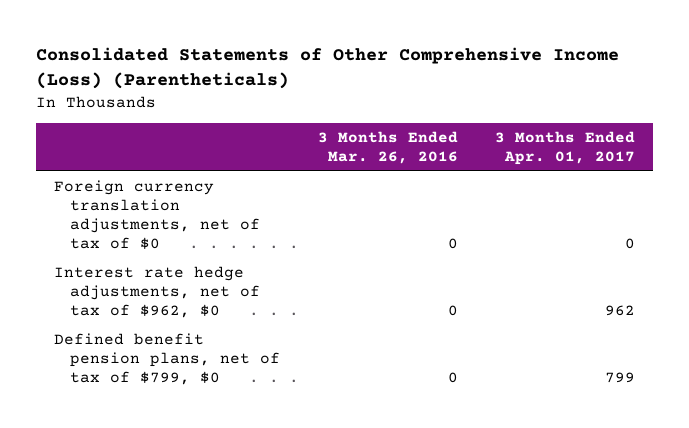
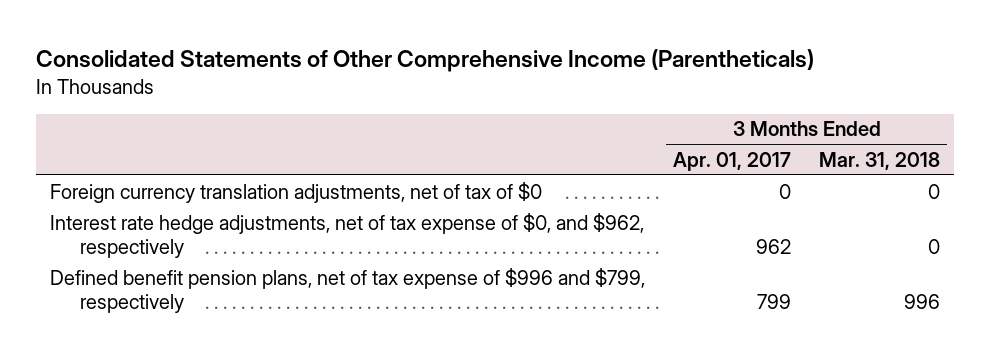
[35,47,619,90] Consolidated Statements of Other Comprehensive Income (Loss) (Parentheticals) -> [36,48,815,72] Consolidated Statements of Other Comprehensive Income (Parentheticals)
[317,130,458,164] 3 Months Ended Mar. 26, 2016 -> none
none -> [819,151,941,170] Mar. 31, 2018
[54,265,261,319] Interest rate hedge adjustments, net of tax of $962, $0 -> [50,212,645,258] Interest rate hedge adjustments, net of tax expense of $0, and $962, respectively
[54,332,281,386] Defined benefit pension plans, net of tax of $799, $0 -> [50,267,646,313] Defined benefit pension plans, net of tax expense of $996 and $799, respectively

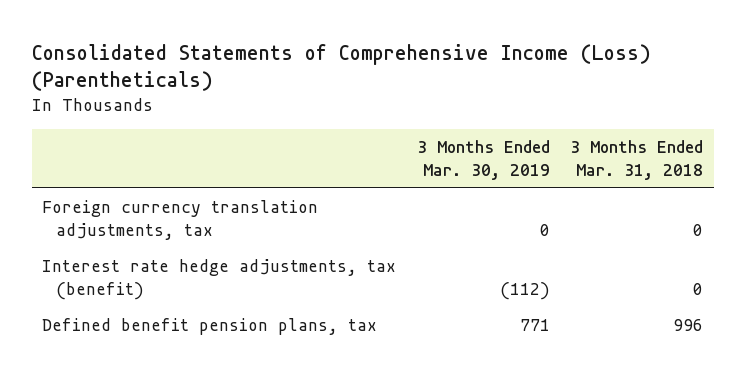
[36,48,815,72] Consolidated Statements of Other Comprehensive Income (Parentheticals) -> [32,43,652,92] Consolidated Statements of Comprehensive Income (Loss) (Parentheticals)
[673,151,792,171] Apr. 01, 2017 -> none
none -> [416,140,550,181] 3 Months Ended Mar. 30, 2019
[50,212,645,258] Interest rate hedge adjustments, net of tax expense of $0, and $962, respectively -> none
[50,181,543,203] Foreign currency translation adjustments, net of tax of $0 -> [42,200,319,241] Foreign currency translation adjustments, tax
none -> [42,259,397,301] Interest rate hedge adjustments, tax (benefit)
[50,267,646,313] Defined benefit pension plans, net of tax expense of $996 and $799, respectively -> [42,318,378,336] Defined benefit pension plans, tax

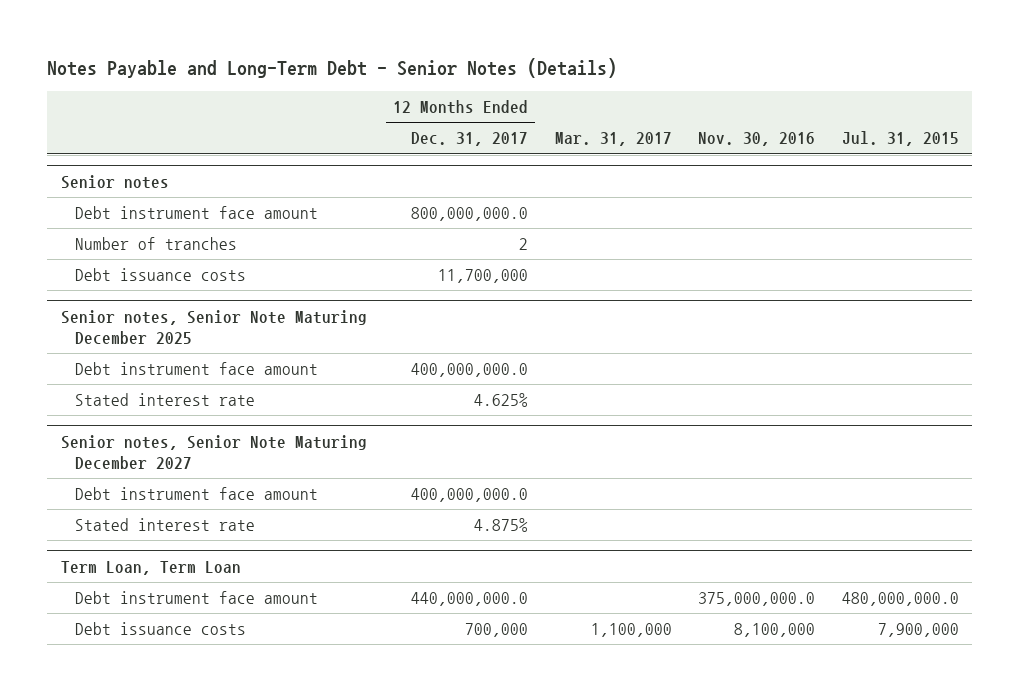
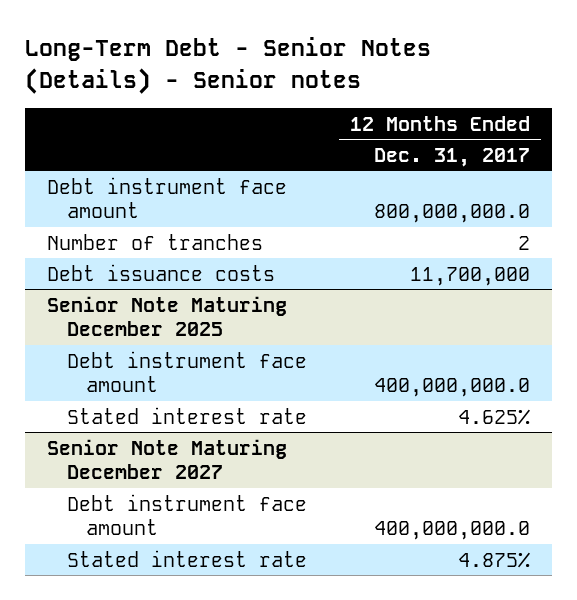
[47,57,618,78] Notes Payable and Long-Term Debt - Senior Notes (Details) -> [25,37,432,94] Long-Term Debt - Senior Notes (Details) - Senior notes
[554,132,672,147] Mar. 31, 2017 -> none
[698,132,816,147] Nov. 30, 2016 -> none
[841,131,959,147] Jul. 31, 2015 -> none
[60,174,169,189] Senior notes -> none
[60,309,367,346] Senior notes, Senior Note Maturing December 2025 -> [47,295,288,337] Senior Note Maturing December 2025
[60,434,367,471] Senior notes, Senior Note Maturing December 2027 -> [47,438,288,480] Senior Note Maturing December 2027
[60,560,241,575] Term Loan, Term Loan -> none
[75,591,319,605] Debt instrument face amount -> none
[75,622,247,636] Debt issuance costs -> none

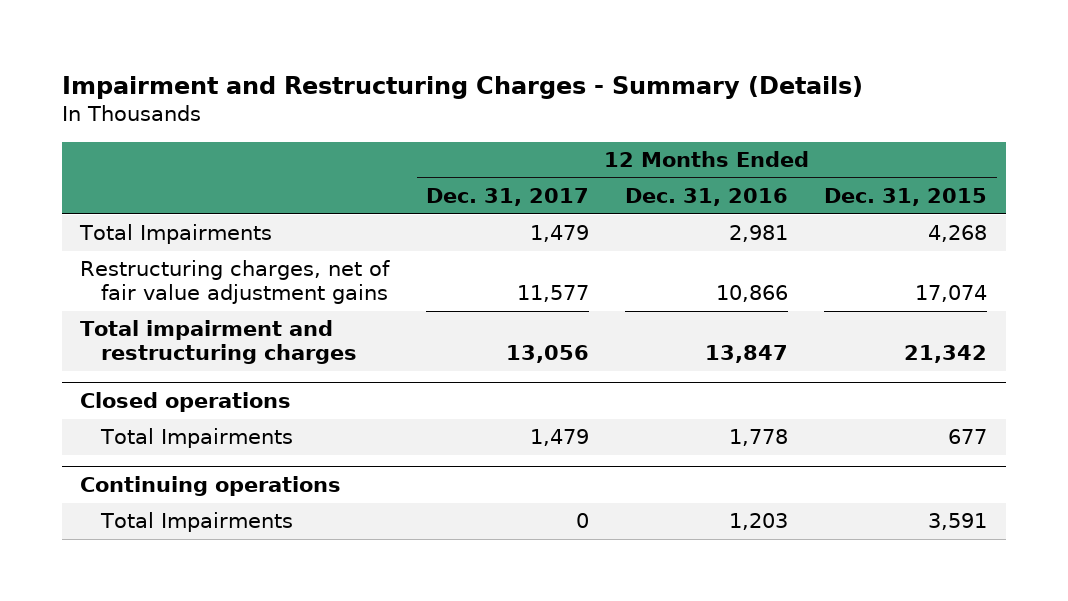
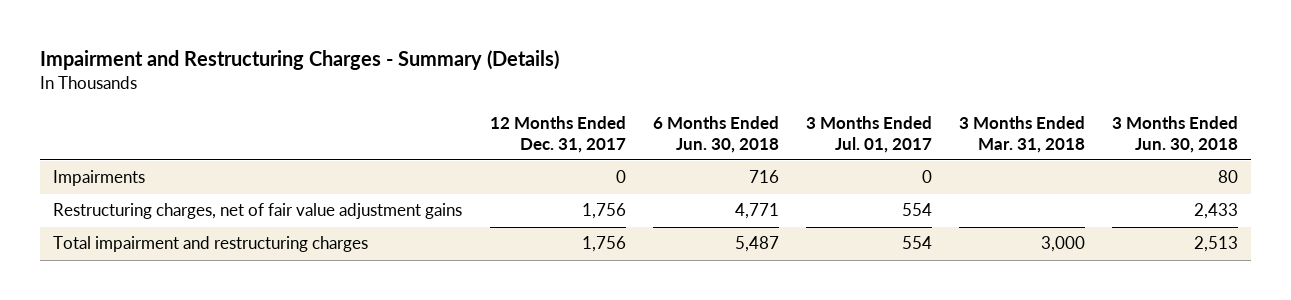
[625,188,789,207] Dec. 31, 2016 -> none
[824,188,988,207] Dec. 31, 2015 -> none
none -> [652,115,779,153] 6 Months Ended Jun. 30, 2018
none -> [805,115,932,153] 3 Months Ended Jul. 01, 2017
none -> [958,115,1085,153] 3 Months Ended Mar. 31, 2018
none -> [1111,115,1238,153] 3 Months Ended Jun. 30, 2018
[80,392,292,413] Closed operations -> none
[99,428,293,449] Total Impairments -> none
[80,476,342,497] Continuing operations -> none
[99,512,293,533] Total Impairments -> none
[79,224,273,245] Total Impairments -> [53,170,146,187] Impairments
[529,225,589,243] 1,479 -> [615,170,626,184] 0
[516,284,589,302] 11,577 -> [581,203,626,220] 1,756
[505,344,589,363] 13,056 -> [581,236,626,253] 1,756

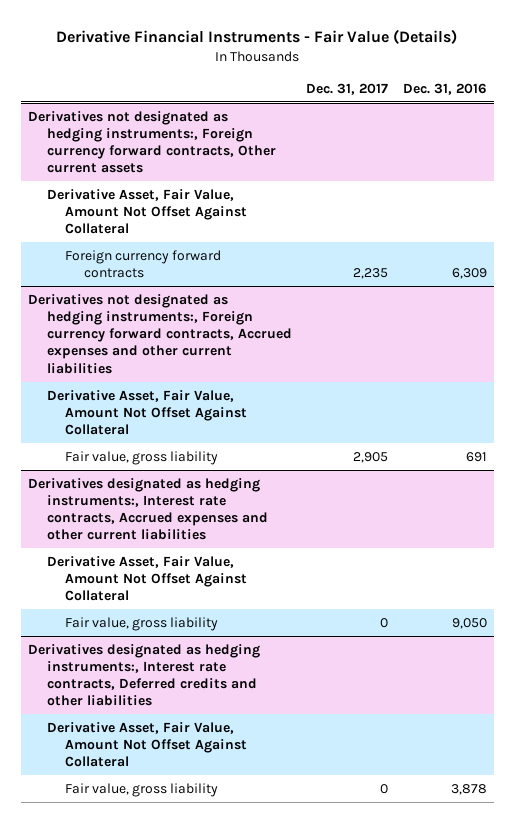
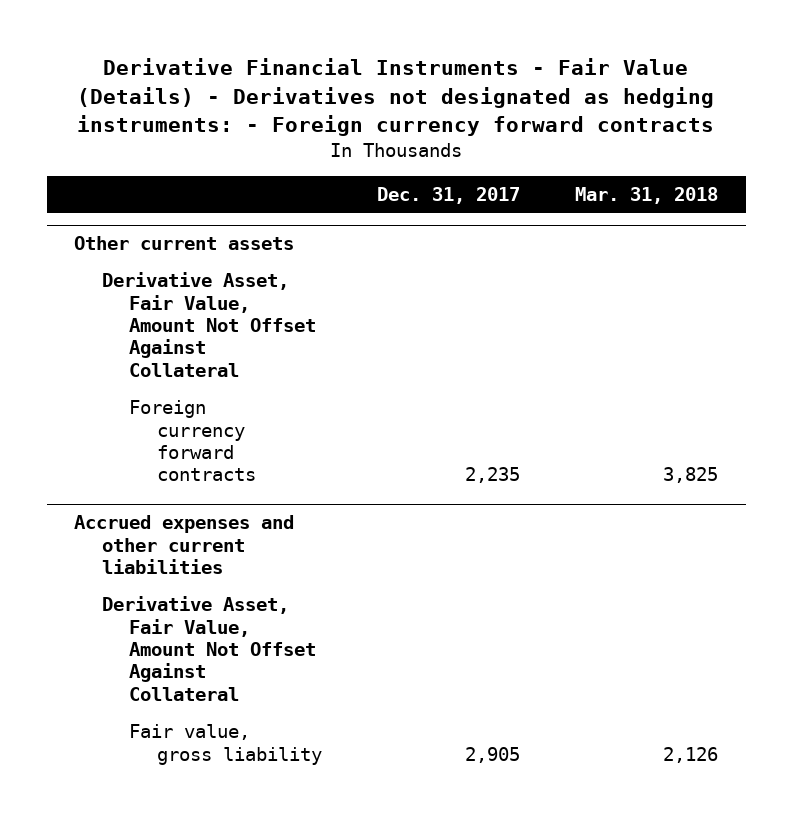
[56,29,458,45] Derivative Financial Instruments - Fair Value (Details) -> [77,58,715,137] Derivative Financial Instruments - Fair Value (Details) - Derivatives not designated as hedging instruments: - Foreign currency forward contracts
[402,82,487,95] Dec. 31, 2016 -> none
none -> [575,187,719,205] Mar. 31, 2018
[28,110,276,174] Derivatives not designated as hedging instruments:, Foreign currency forward contracts, Other current assets -> none
none -> [74,236,295,251] Other current assets
[28,293,292,374] Derivatives not designated as hedging instruments:, Foreign currency forward contracts, Accrued expenses and other current liabilities -> none
none -> [74,515,295,575] Accrued expenses and other current liabilities
[28,477,268,541] Derivatives designated as hedging instruments:, Interest rate contracts, Accrued expenses and other current liabilities -> none
[46,555,248,602] Derivative Asset, Fair Value, Amount Not Offset Against Collateral -> none
[65,616,219,631] Fair value, gross liability -> none
[28,643,261,707] Derivatives designated as hedging instruments:, Interest rate contracts, Deferred credits and other liabilities -> none
[46,721,248,768] Derivative Asset, Fair Value, Amount Not Offset Against Collateral -> none
[65,782,219,797] Fair value, gross liability -> none

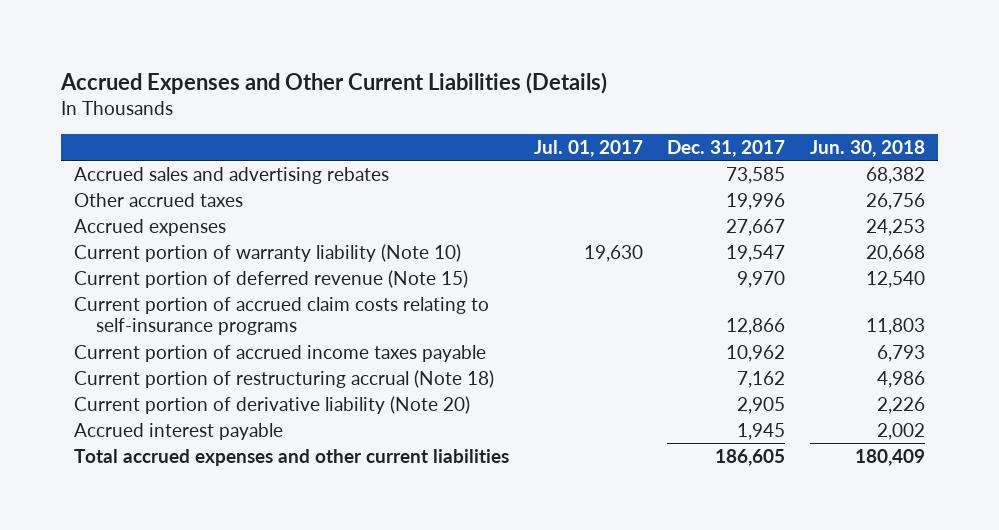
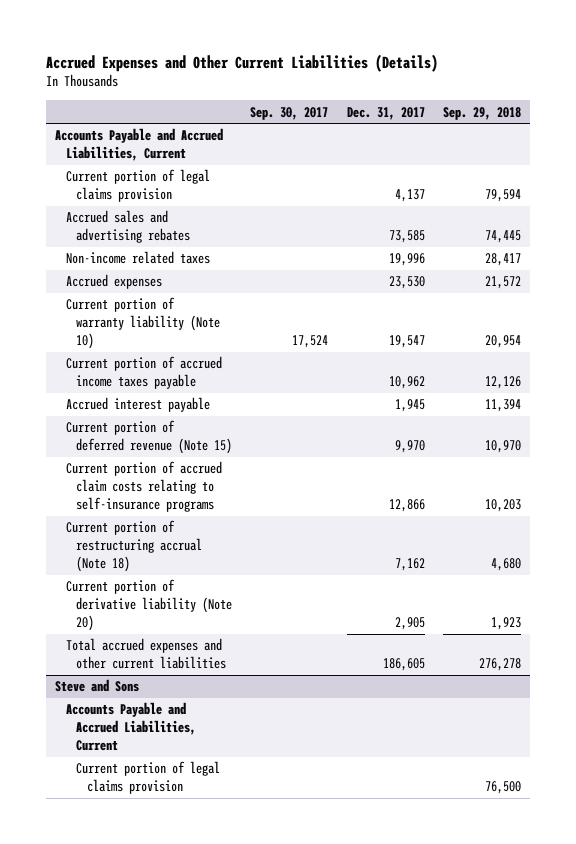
[533,139,643,157] Jul. 01, 2017 -> none
[810,139,926,157] Jun. 30, 2018 -> none
none -> [250,106,329,120] Sep. 30, 2017
none -> [442,106,521,120] Sep. 29, 2018
none -> [54,128,223,162] Accounts Payable and Accrued Liabilities, Current
none -> [65,169,210,203] Current portion of legal claims provision
[73,192,243,207] Other accrued taxes -> [65,251,210,265] Non-income related taxes
[726,218,786,236] 27,667 -> [388,276,425,290] 23,530
[73,344,486,362] Current portion of accrued income taxes payable -> [65,356,222,390] Current portion of accrued income taxes payable
[73,422,283,440] Accrued interest payable -> [65,397,210,413] Accrued interest payable
none -> [54,679,139,693] Steve and Sons
none -> [65,702,197,752] Accounts Payable and Accrued Liabilities, Current
none -> [76,761,221,795] Current portion of legal claims provision

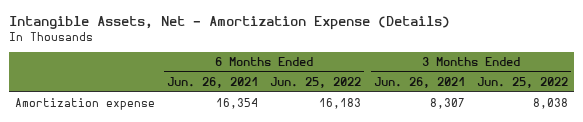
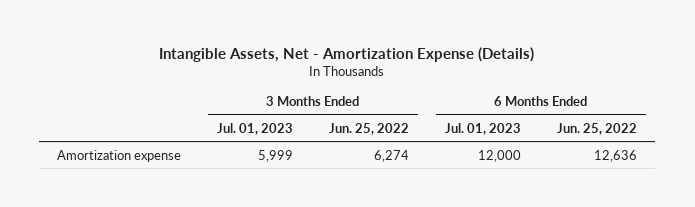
[167,76,259,88] Jun. 26, 2021 -> none
[373,76,465,88] Jun. 26, 2021 -> none
none -> [217,122,294,135] Jul. 01, 2023
none -> [445,122,522,135] Jul. 01, 2023
[319,98,362,110] 16,183 -> [594,149,638,162] 12,636
[532,98,568,110] 8,038 -> [374,149,410,162] 6,274

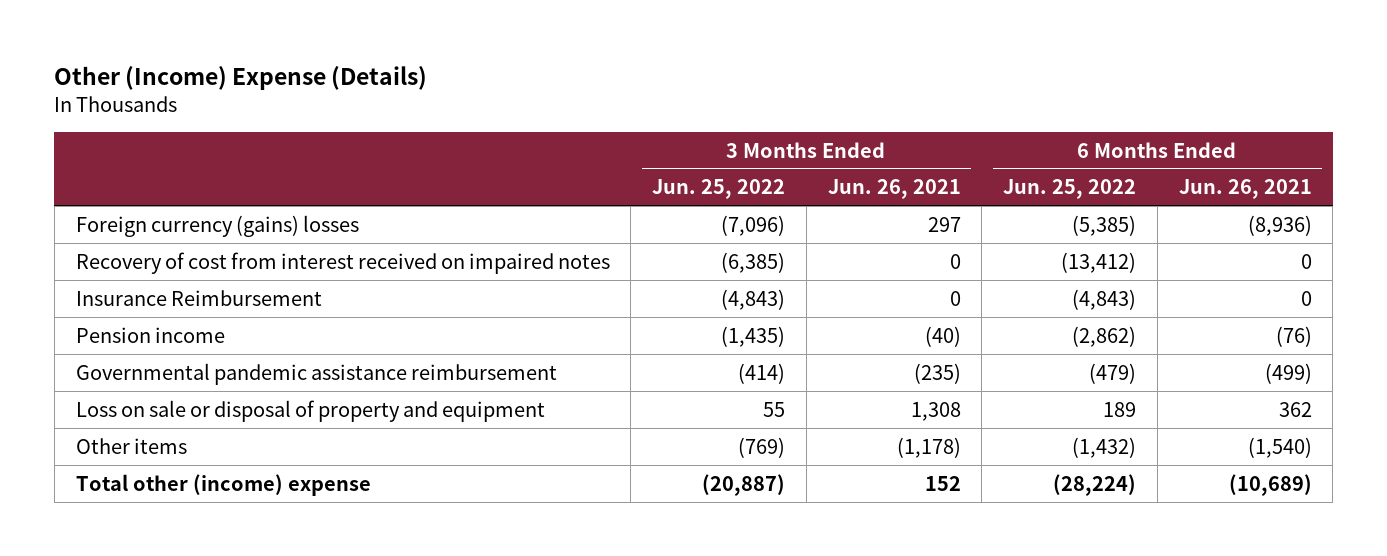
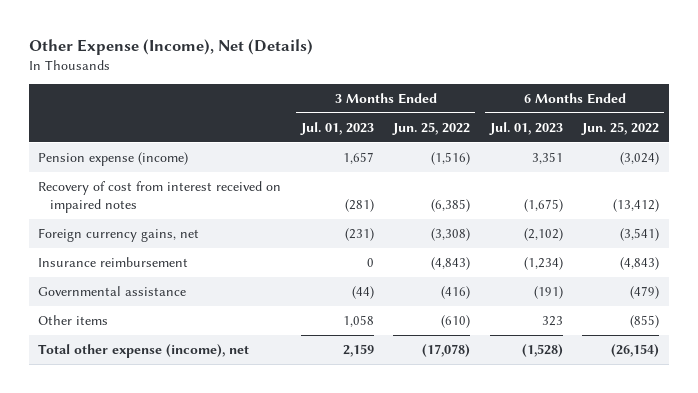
[54,66,428,91] Other (Income) Expense (Details) -> [28,38,313,55] Other Expense (Income), Net (Details)
[827,179,961,200] Jun. 26, 2021 -> none
[1178,179,1312,200] Jun. 26, 2021 -> none
none -> [299,121,374,135] Jul. 01, 2023
none -> [488,121,563,135] Jul. 01, 2023
[75,214,359,237] Foreign currency (gains) losses -> none
none -> [38,152,189,167] Pension expense (income)
[75,326,225,343] Pension income -> none
[75,399,545,422] Loss on sale or disposal of property and equipment -> none
none -> [38,228,200,243] Foreign currency gains, net
[75,289,322,306] Insurance Reimbursement -> [38,257,189,268] Insurance reimbursement
[75,362,557,385] Governmental pandemic assistance reimbursement -> [38,286,187,297] Governmental assistance
[738,362,786,384] (414) -> [441,286,471,300] (416)
[738,436,786,458] (769) -> [441,315,471,329] (610)
[1072,436,1137,458] (1,432) -> [630,315,660,329] (855)
[75,473,371,496] Total other (income) expense -> [38,344,250,359] Total other expense (income), net
[702,473,786,496] (20,887) -> [422,344,471,358] (17,078)
[1053,473,1137,496] (28,224) -> [611,344,660,358] (26,154)

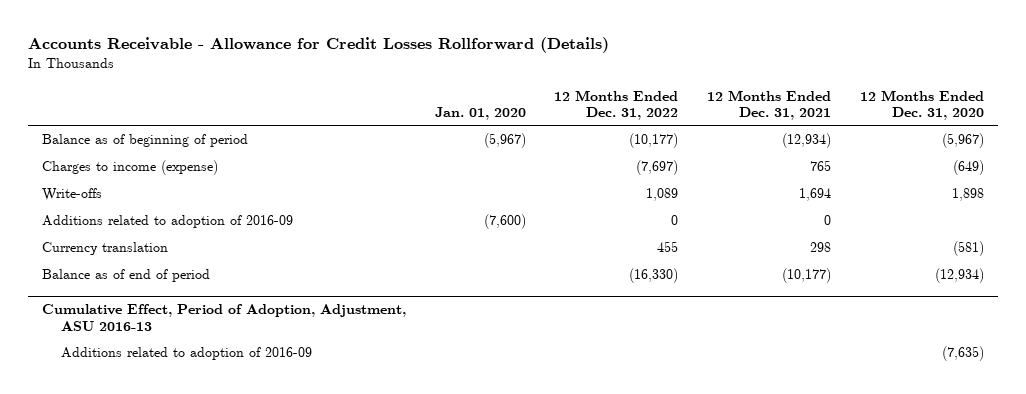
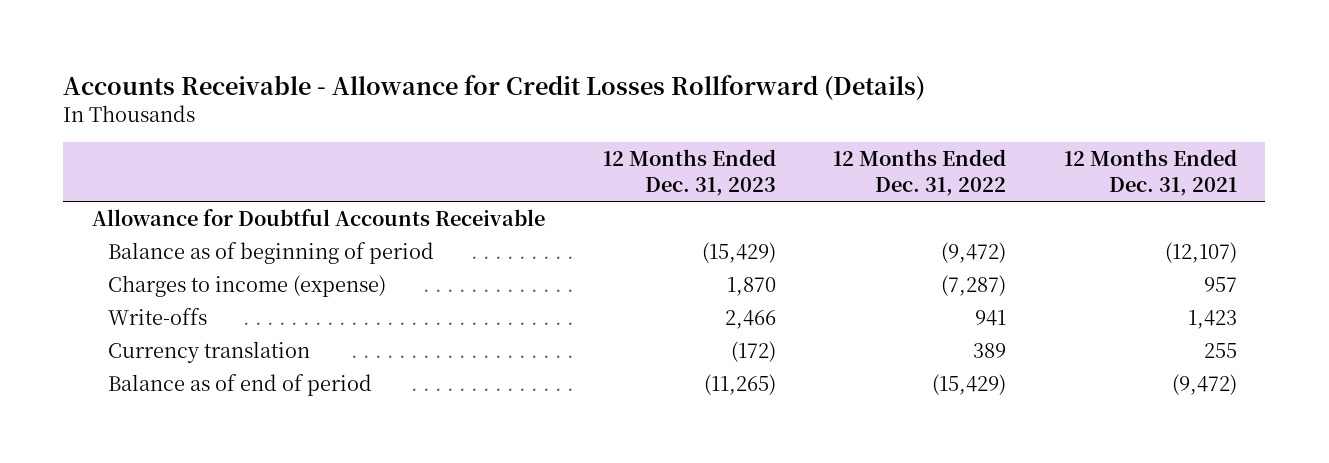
[434,106,526,120] Jan. 01, 2020 -> none
[860,89,985,120] 12 Months Ended Dec. 31, 2020 -> none
none -> [602,149,776,197] 12 Months Ended Dec. 31, 2023
[41,215,293,229] Additions related to adoption of 2016-09 -> none
[41,304,406,331] Cumulative Effect, Period of Adoption, Adjustment, ASU 2016-13 -> none
[61,347,313,361] Additions related to adoption of 2016-09 -> none
none -> [92,208,546,226] Allowance for Doubtful Accounts Receivable
[629,133,679,149] (10,177) -> [941,241,1007,263] (9,472)
[782,133,832,149] (12,934) -> [1164,241,1237,263] (12,107)
[636,160,679,176] (7,697) -> [941,274,1007,296] (7,287)
[810,160,832,172] 765 -> [1203,276,1237,292] 957
[646,188,679,202] 1,089 -> [975,309,1007,326] 941
[799,188,832,202] 1,694 -> [1187,309,1237,329] 1,423
[657,241,679,253] 455 -> [973,342,1007,358] 389
[810,242,832,253] 298 -> [1203,342,1237,358] 255
[629,268,679,284] (16,330) -> [932,373,1007,395] (15,429)
[782,268,832,284] (10,177) -> [1171,373,1237,395] (9,472)

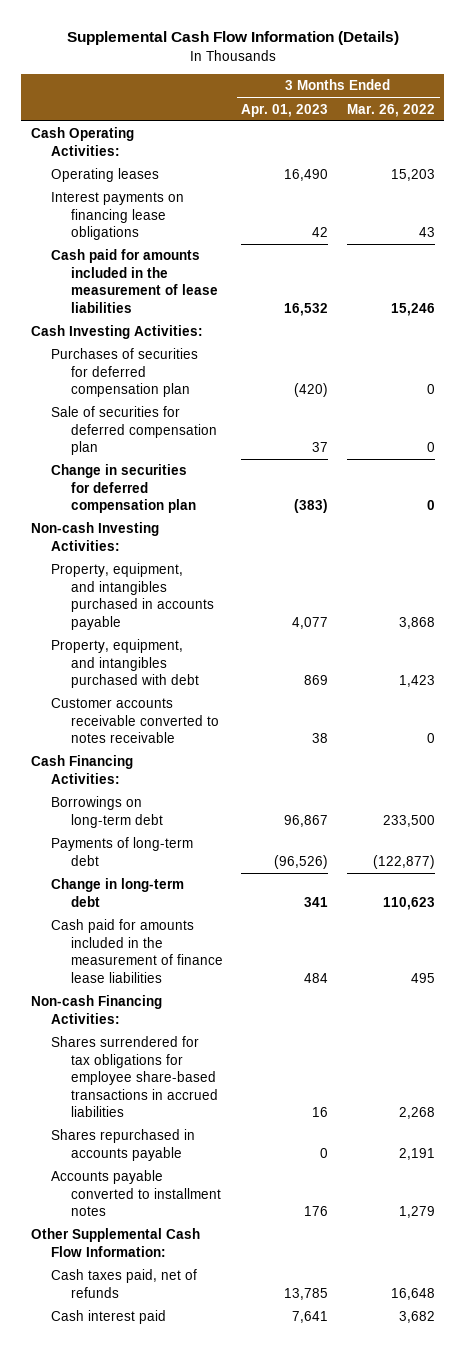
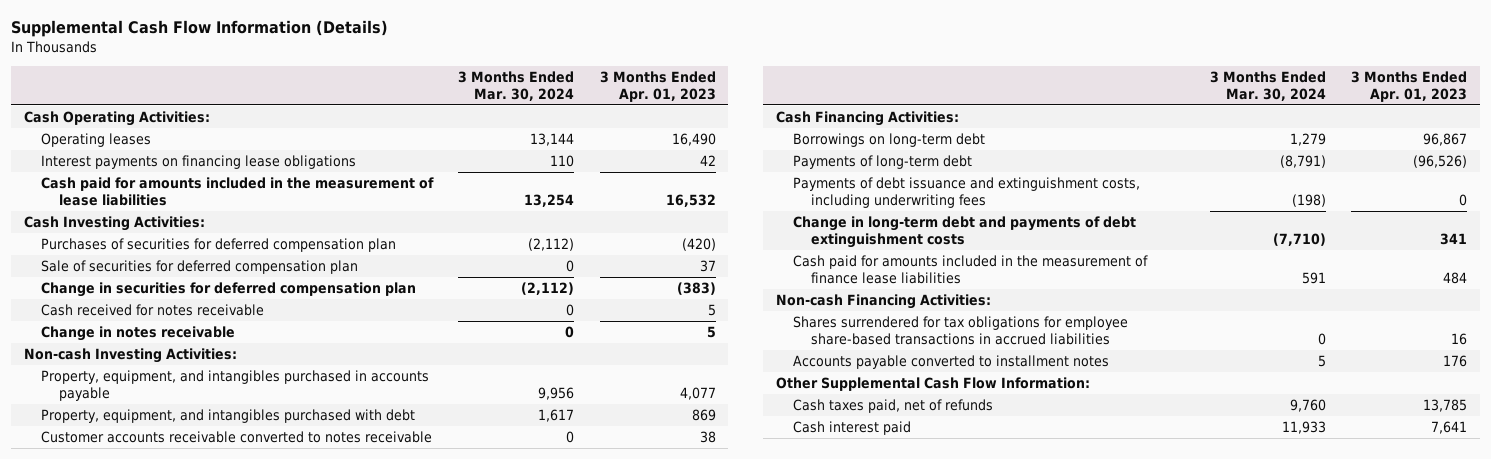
[347,103,436,117] Mar. 26, 2022 -> none
none -> [458,70,575,101] 3 Months Ended Mar. 30, 2024
none -> [41,304,265,317] Cash received for notes receivable
none -> [41,326,236,342] Change in notes receivable
none -> [793,177,1141,209] Payments of debt issuance and extinguishment costs, including underwriting fees
[50,878,184,907] Change in long-term debt -> [793,216,1137,249] Change in long-term debt and payments of debt extinguishment costs
[50,1129,195,1161] Shares repurchased in accounts payable -> none

